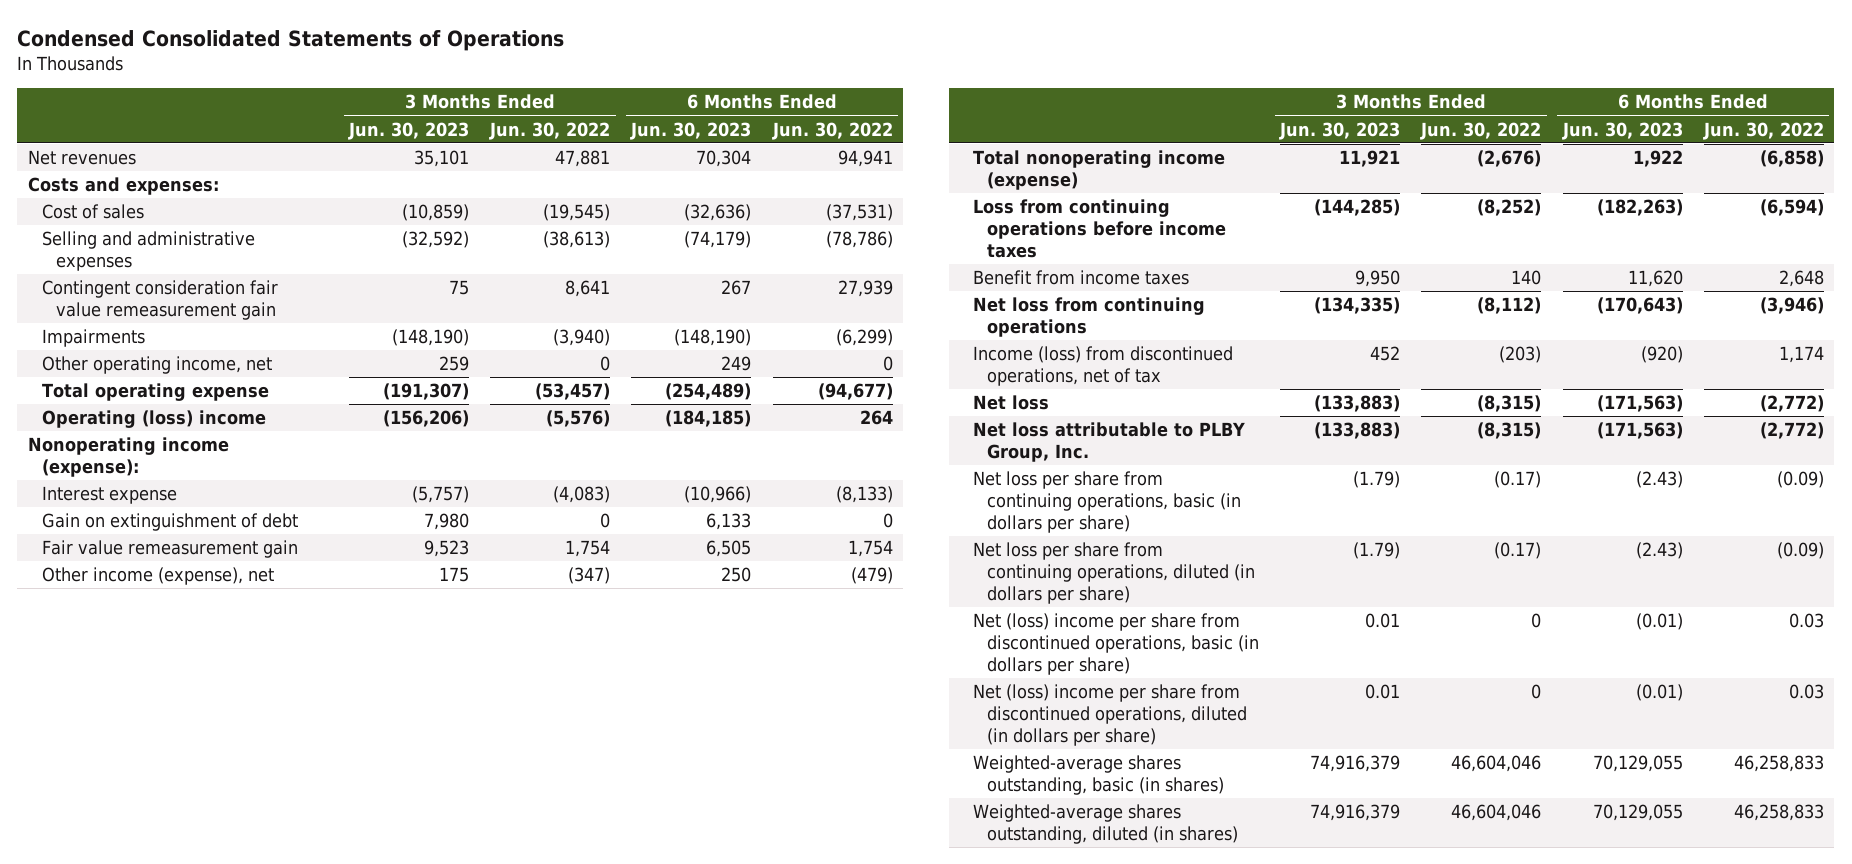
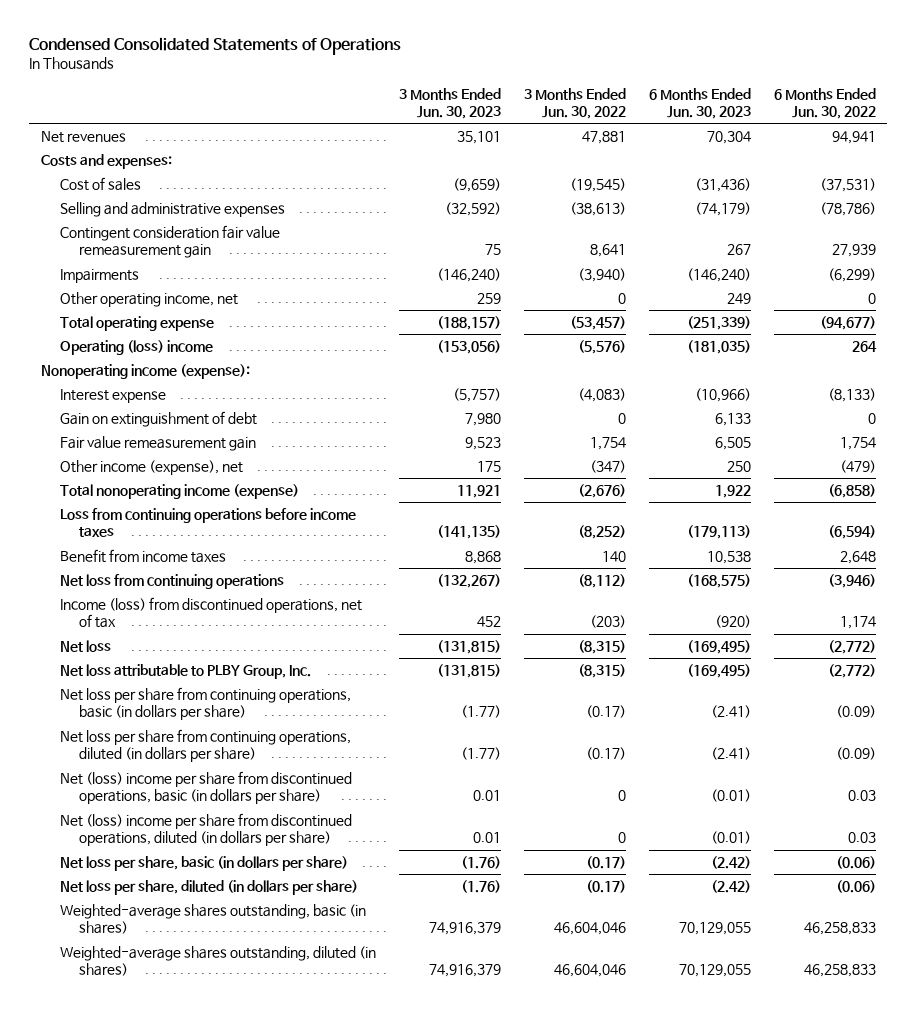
[402,204,470,222] (10,859) -> [452,178,501,193] (9,659)
[684,204,752,222] (32,636) -> [694,178,751,193] (31,436)
[392,329,470,347] (148,190) -> [436,268,501,283] (146,240)
[674,329,752,347] (148,190) -> [686,268,751,283] (146,240)
[383,383,470,401] (191,307) -> [436,316,501,331] (188,157)
[665,383,752,401] (254,489) -> [686,316,751,331] (251,339)
[383,410,470,428] (156,206) -> [436,340,501,355] (153,056)
[665,410,752,428] (184,185) -> [686,340,751,355] (181,035)
[1314,199,1401,217] (144,285) -> [436,525,501,540] (141,135)
[1596,199,1683,217] (182,263) -> [686,525,751,540] (179,113)
[1355,270,1401,288] 9,950 -> [464,551,501,565] 8,868
[1627,270,1683,288] 11,620 -> [706,551,751,565] 10,538
[1314,297,1401,315] (134,335) -> [436,574,501,589] (132,267)
[1596,297,1683,315] (170,643) -> [686,574,751,589] (168,575)
[1314,395,1401,413] (133,883) -> [436,640,501,655] (131,815)
[1596,395,1683,413] (171,563) -> [686,640,751,655] (169,495)
[1314,422,1401,440] (133,883) -> [436,664,501,679] (131,815)
[1596,422,1683,440] (171,563) -> [686,664,751,679] (169,495)
[1353,471,1401,489] (1.79) -> [460,705,501,719] (1.77)
[1635,471,1683,489] (2.43) -> [710,705,751,719] (2.41)
[1353,542,1401,560] (1.79) -> [460,747,501,761] (1.77)
[1635,542,1683,560] (2.43) -> [710,747,751,761] (2.41)
none -> [59,856,348,872] Net loss per share, basic (in dollars per share)
none -> [59,880,358,896] Net loss per share, diluted (in dollars per share)

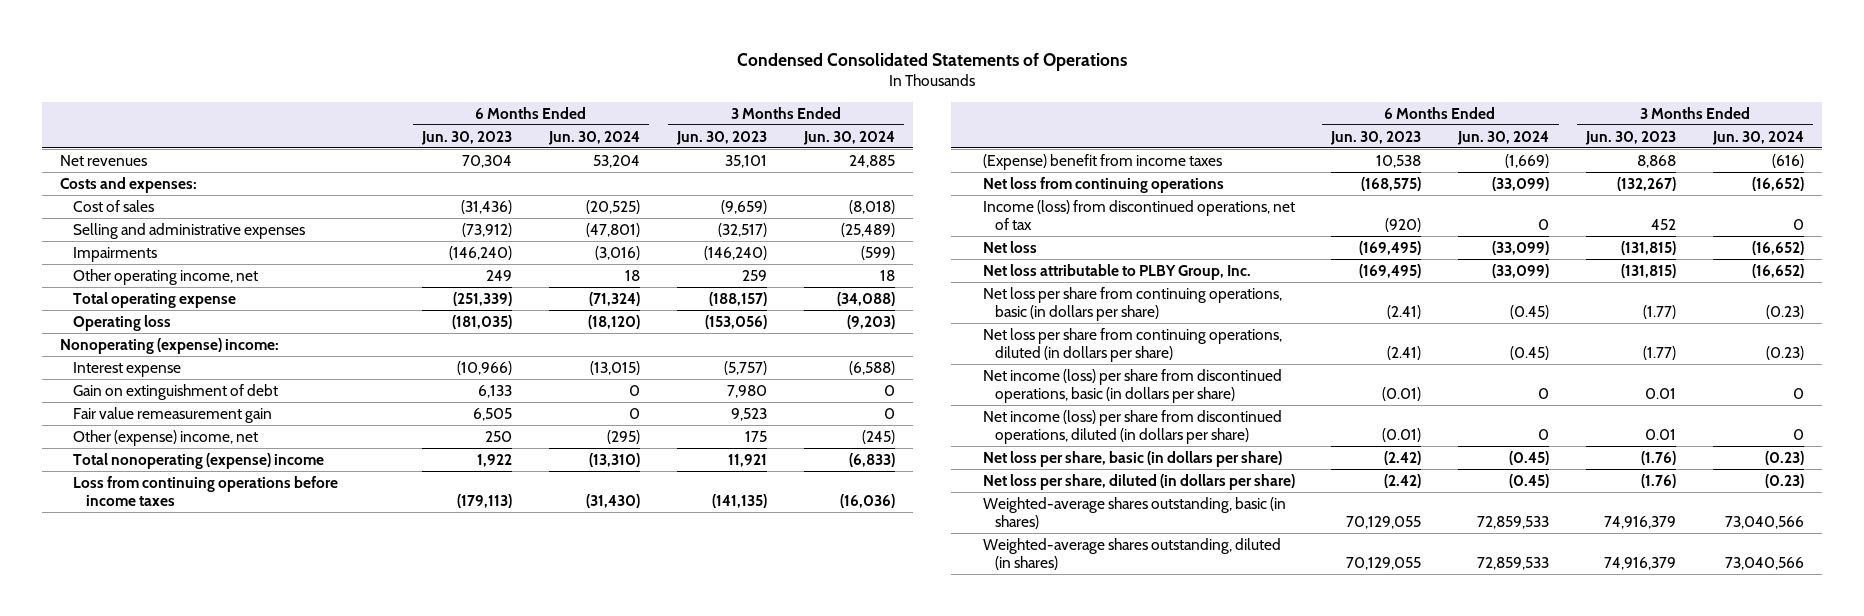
[523,88,626,120] 3 Months Ended Jun. 30, 2022 -> none
[773,88,876,120] 6 Months Ended Jun. 30, 2022 -> none
none -> [547,130,640,145] Jun. 30, 2024
none -> [802,130,895,145] Jun. 30, 2024
[59,225,280,259] Contingent consideration fair value remeasurement gain -> none
[444,202,501,217] (32,592) -> [717,222,767,237] (32,517)
[694,202,751,217] (74,179) -> [461,222,512,237] (73,912)
[59,340,213,356] Operating (loss) income -> [73,314,172,331] Operating loss
[40,364,250,380] Nonoperating income (expense): -> [60,337,280,354] Nonoperating (expense) income:
[59,460,243,476] Other income (expense), net -> [73,429,259,446] Other (expense) income, net
[59,484,299,500] Total nonoperating income (expense) -> [73,452,325,469] Total nonoperating (expense) income
[59,549,226,564] Benefit from income taxes -> [982,153,1222,170] (Expense) benefit from income taxes
[59,771,352,805] Net (loss) income per share from discontinued operations, basic (in dollars per share) -> [982,368,1282,403] Net income (loss) per share from discontinued operations, basic (in dollars per share)
[59,813,352,847] Net (loss) income per share from discontinued operations, diluted (in dollars per share) -> [982,409,1282,444] Net income (loss) per share from discontinued operations, diluted (in dollars per share)

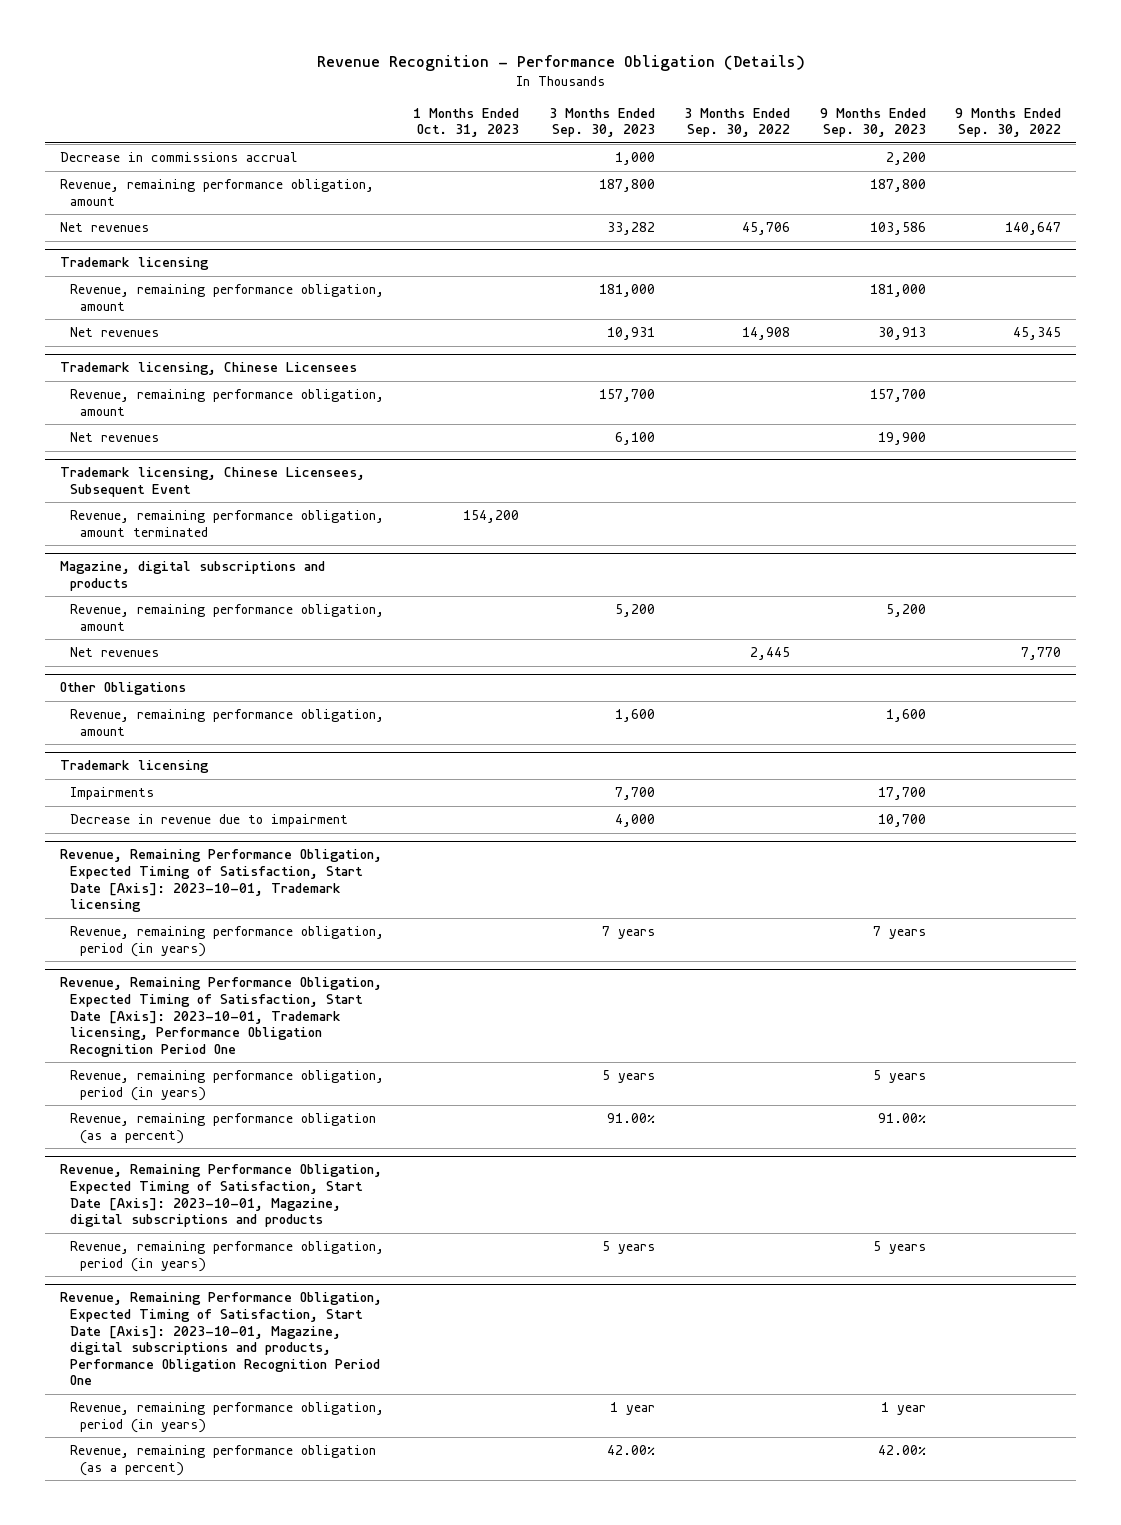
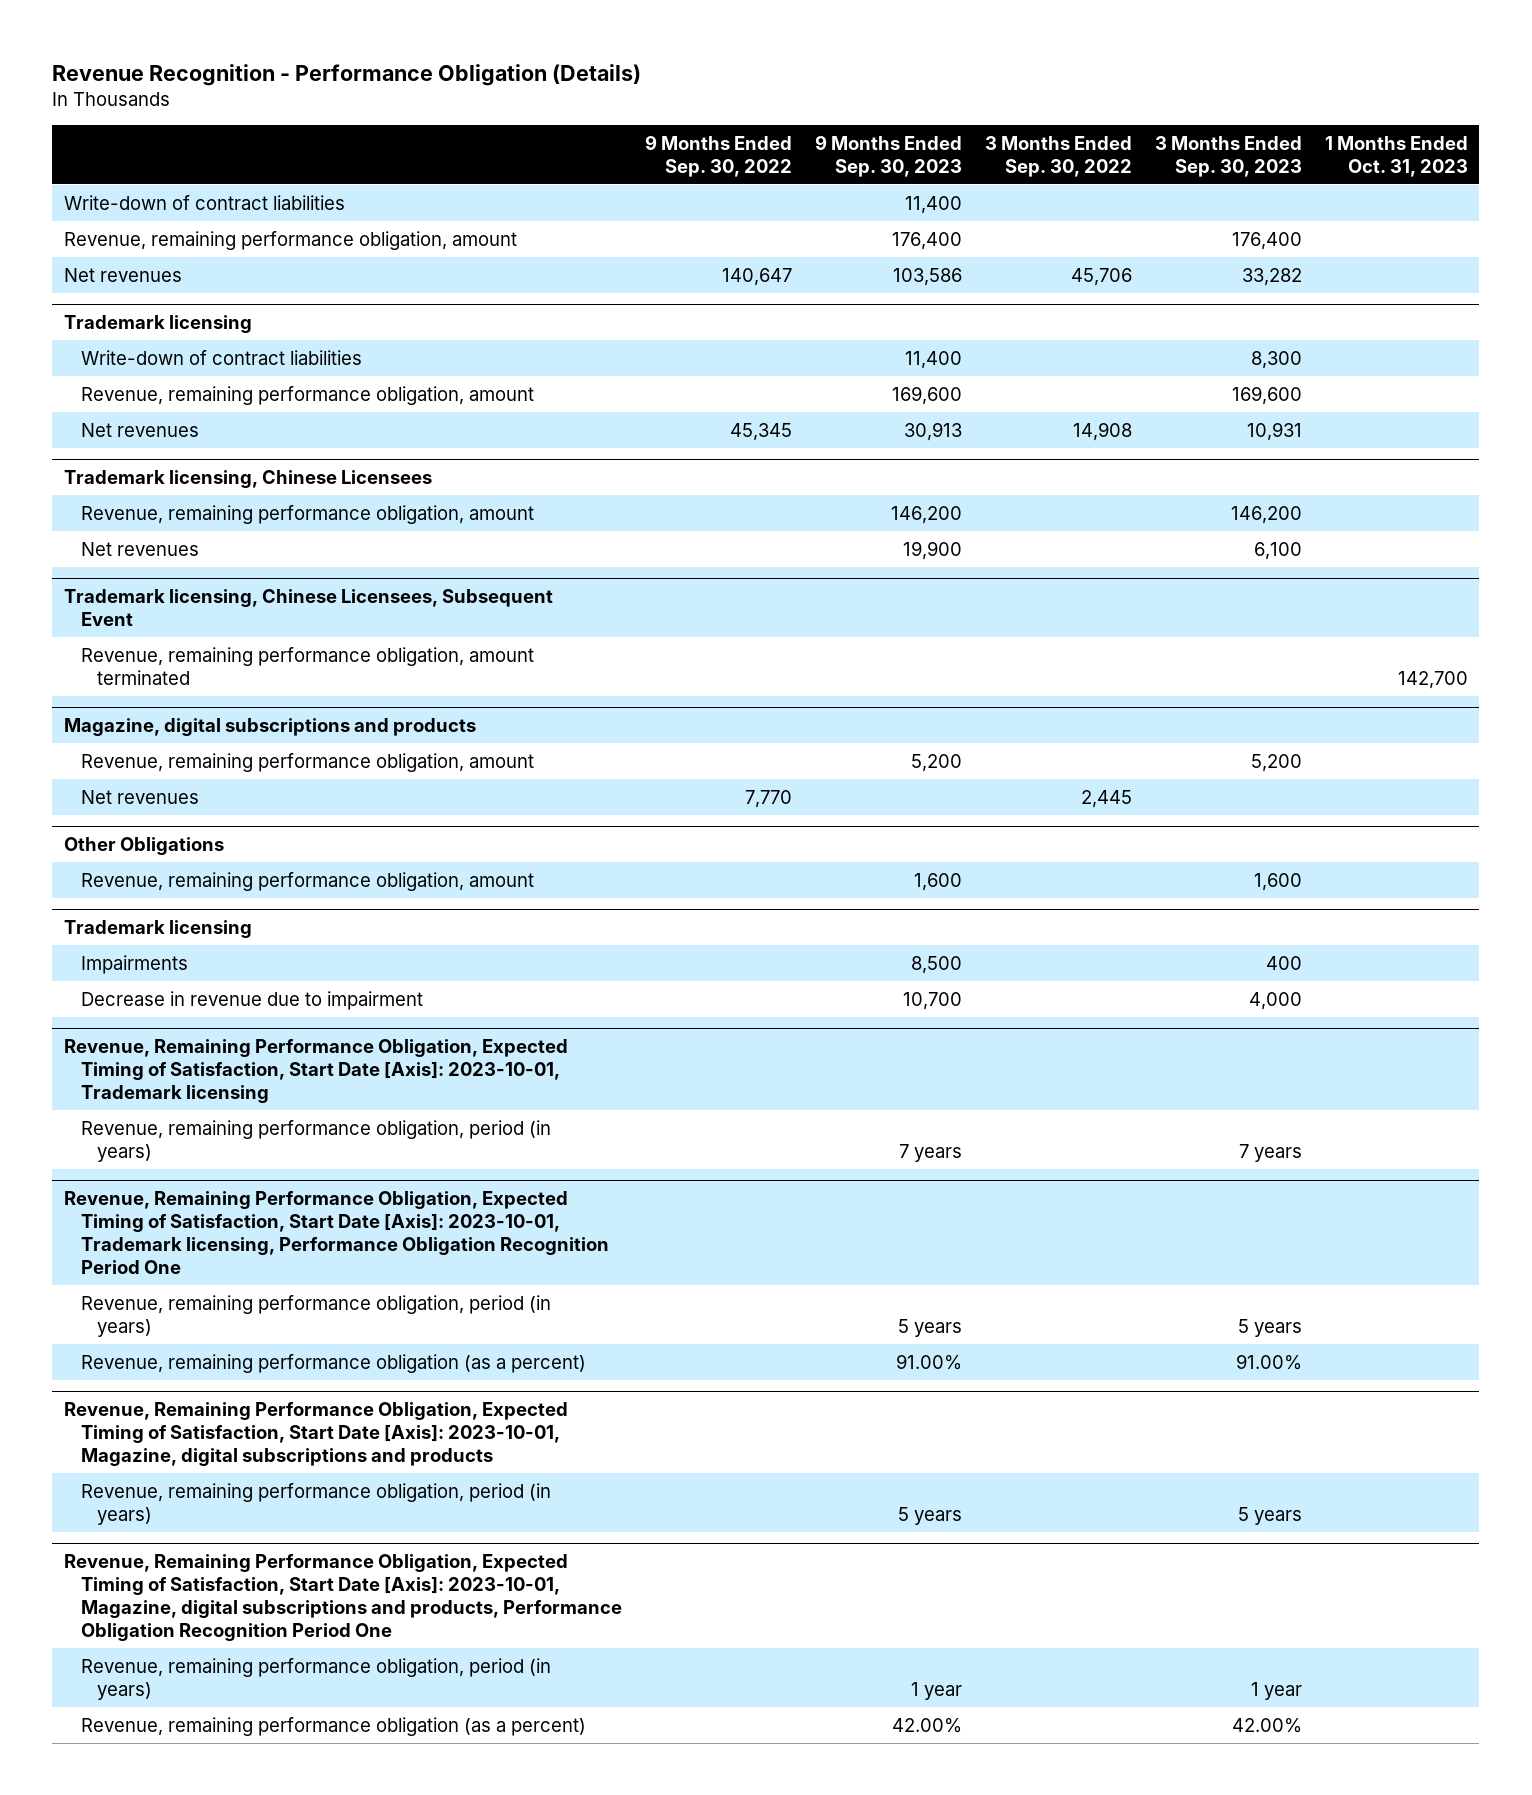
[60,152,299,163] Decrease in commissions accrual -> none
none -> [63,194,345,210] Write-down of contract liabilities
[598,179,655,193] 187,800 -> [1231,231,1302,250] 176,400
[869,179,926,193] 187,800 -> [891,231,962,250] 176,400
none -> [80,349,362,365] Write-down of contract liabilities
[598,284,655,298] 181,000 -> [1231,385,1302,405] 169,600
[869,284,926,298] 181,000 -> [891,385,962,405] 169,600
[598,389,655,403] 157,700 -> [1230,505,1302,524] 146,200
[869,389,926,403] 157,700 -> [890,505,962,524] 146,200
[463,510,520,524] 154,200 -> [1397,670,1468,689] 142,700
[614,787,655,801] 7,700 -> [1265,955,1302,970] 400
[877,787,926,801] 17,700 -> [910,955,962,974] 8,500

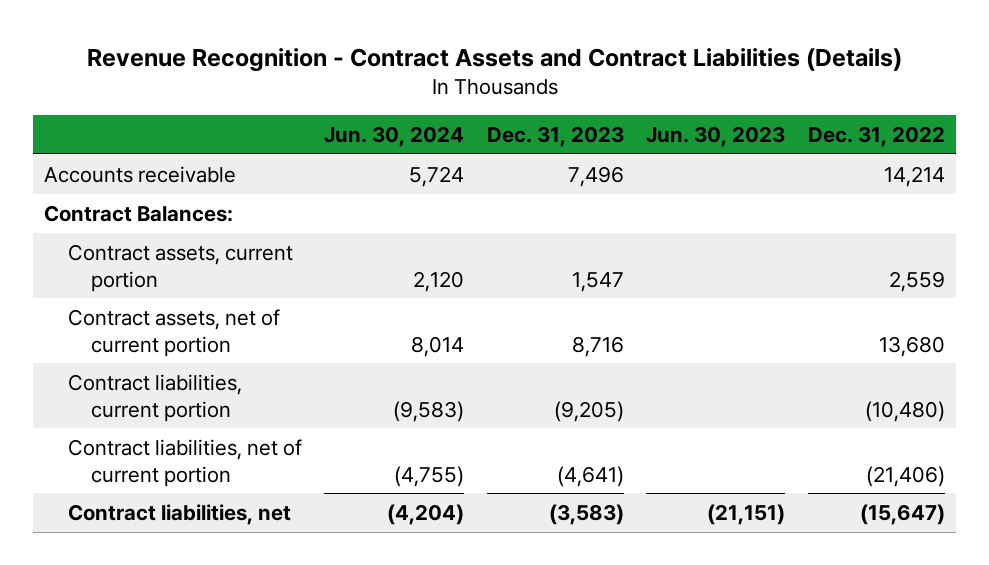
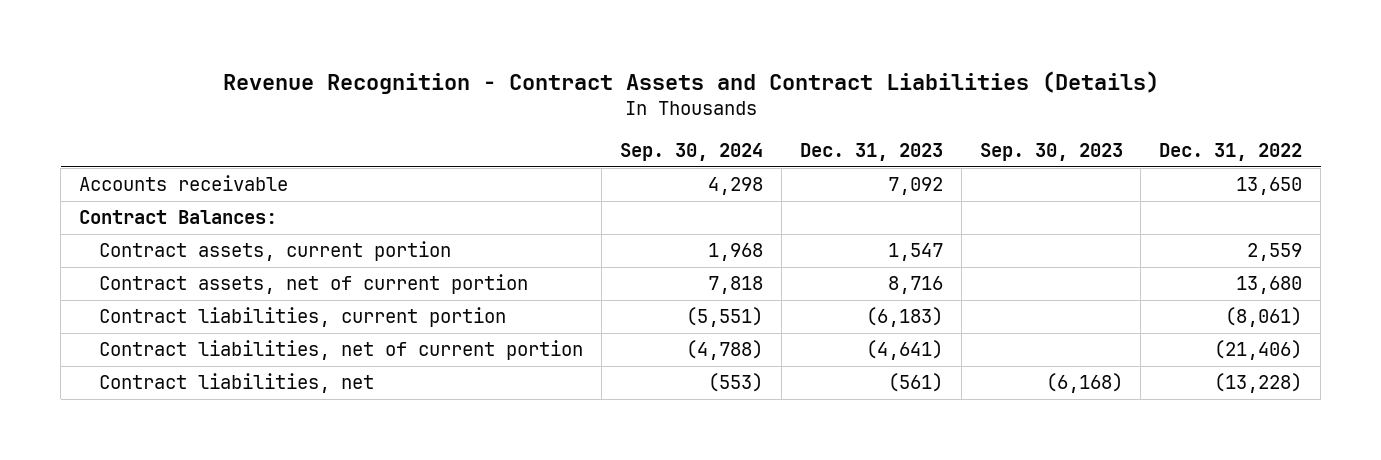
[324,126,465,148] Jun. 30, 2024 -> none
[646,126,786,148] Jun. 30, 2023 -> none
none -> [620,143,764,162] Sep. 30, 2024
none -> [979,143,1123,162] Sep. 30, 2023
[567,165,624,187] 7,496 -> [887,177,943,196] 7,092
[883,165,945,187] 14,214 -> [1236,177,1303,196] 13,650
[553,400,624,422] (9,205) -> [865,307,943,328] (6,183)
[864,400,945,422] (10,480) -> [1225,307,1303,328] (8,061)
[548,503,624,525] (3,583) -> [887,373,943,393] (561)
[859,503,945,525] (15,647) -> [1214,373,1303,394] (13,228)

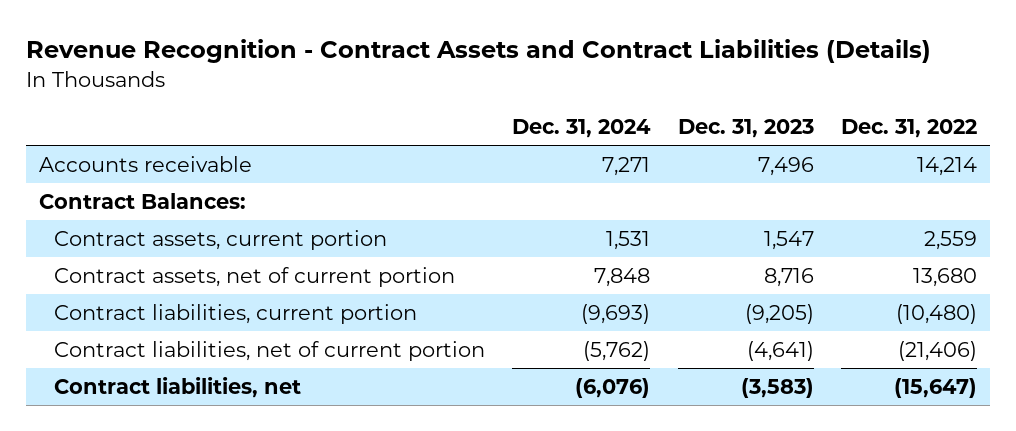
[620,143,764,162] Sep. 30, 2024 -> none
[979,143,1123,162] Sep. 30, 2023 -> none
none -> [512,118,652,138] Dec. 31, 2024
[887,177,943,196] 7,092 -> [757,157,814,177] 7,496
[1236,177,1303,196] 13,650 -> [916,157,977,177] 14,214
[865,307,943,328] (6,183) -> [744,304,814,325] (9,205)
[1225,307,1303,328] (8,061) -> [895,304,977,325] (10,480)
[887,373,943,393] (561) -> [740,378,814,399] (3,583)
[1214,373,1303,394] (13,228) -> [893,378,977,399] (15,647)

